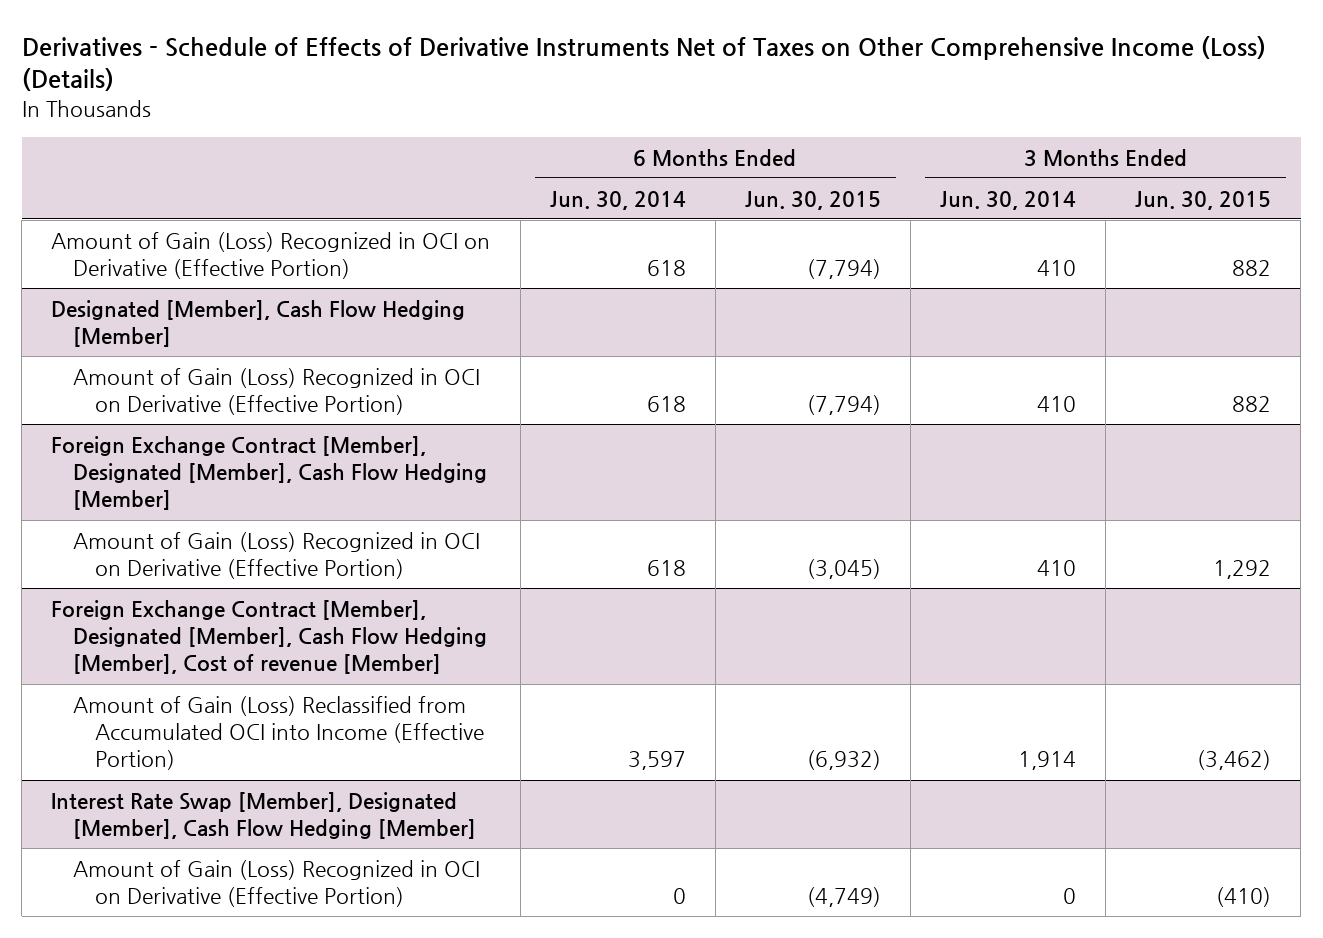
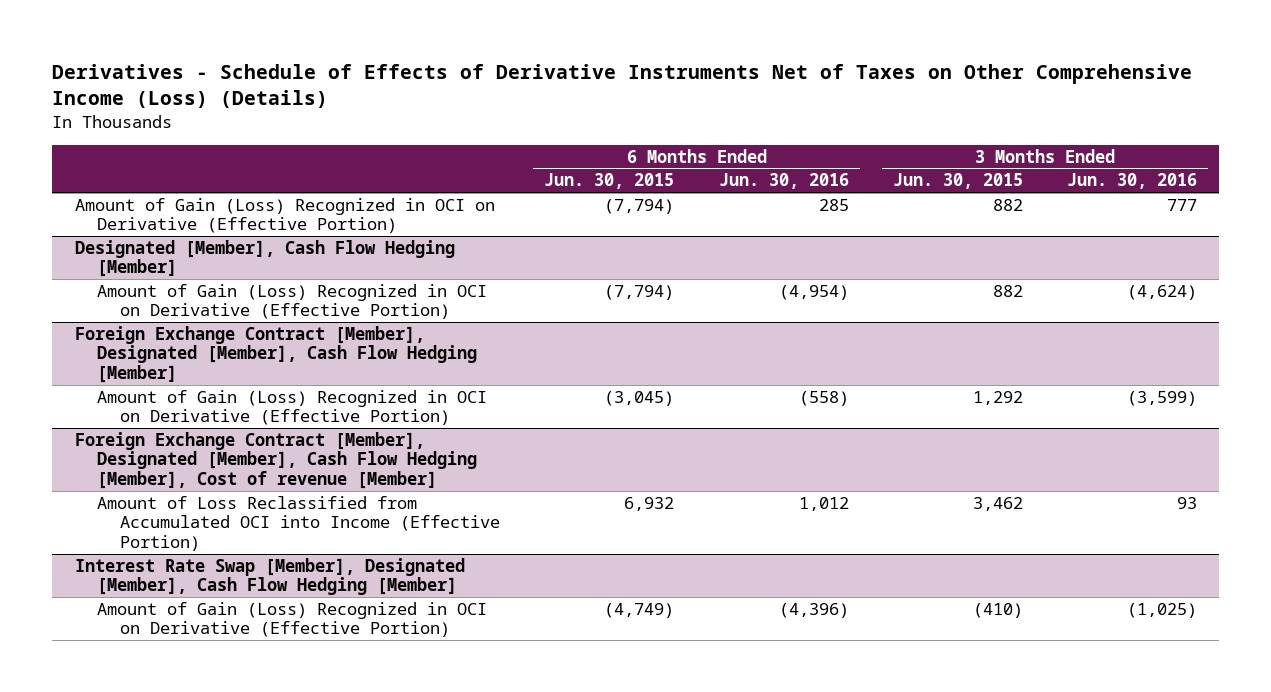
[549,190,686,210] Jun. 30, 2014 -> none
[940,190,1077,210] Jun. 30, 2014 -> none
none -> [718,173,849,190] Jun. 30, 2016
none -> [1066,173,1197,190] Jun. 30, 2016
[73,695,484,771] Amount of Gain (Loss) Reclassified from Accumulated OCI into Income (Effective Portion) -> [97,495,501,551] Amount of Loss Reclassified from Accumulated OCI into Income (Effective Portion)
[806,750,881,771] (6,932) -> [624,496,675,511] 6,932
[1197,750,1272,771] (3,462) -> [972,496,1023,511] 3,462

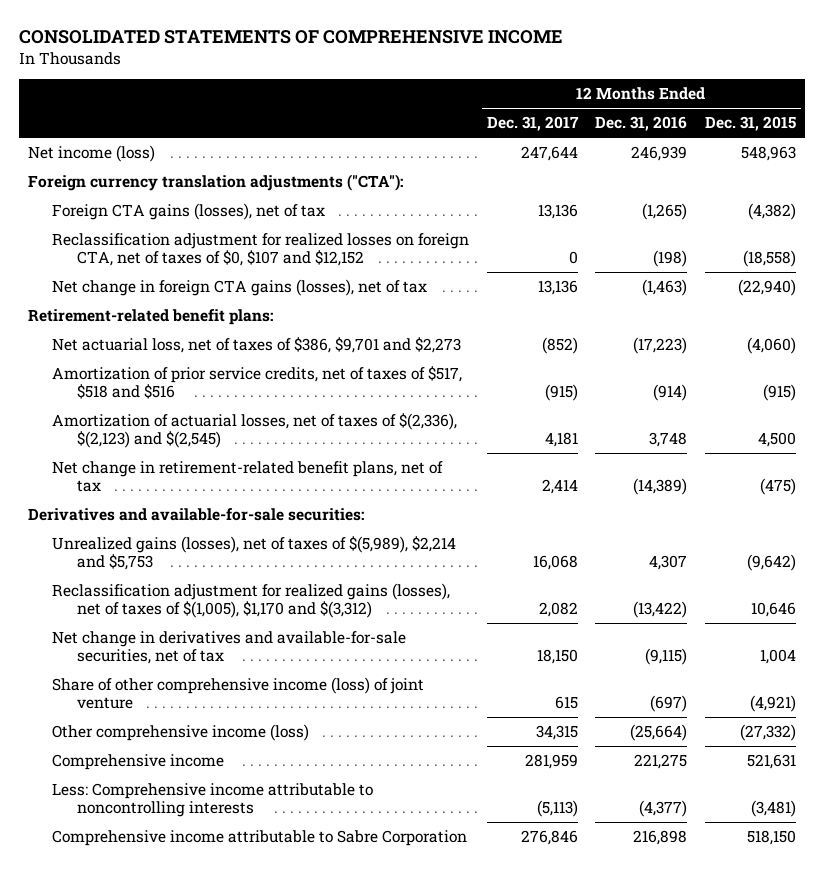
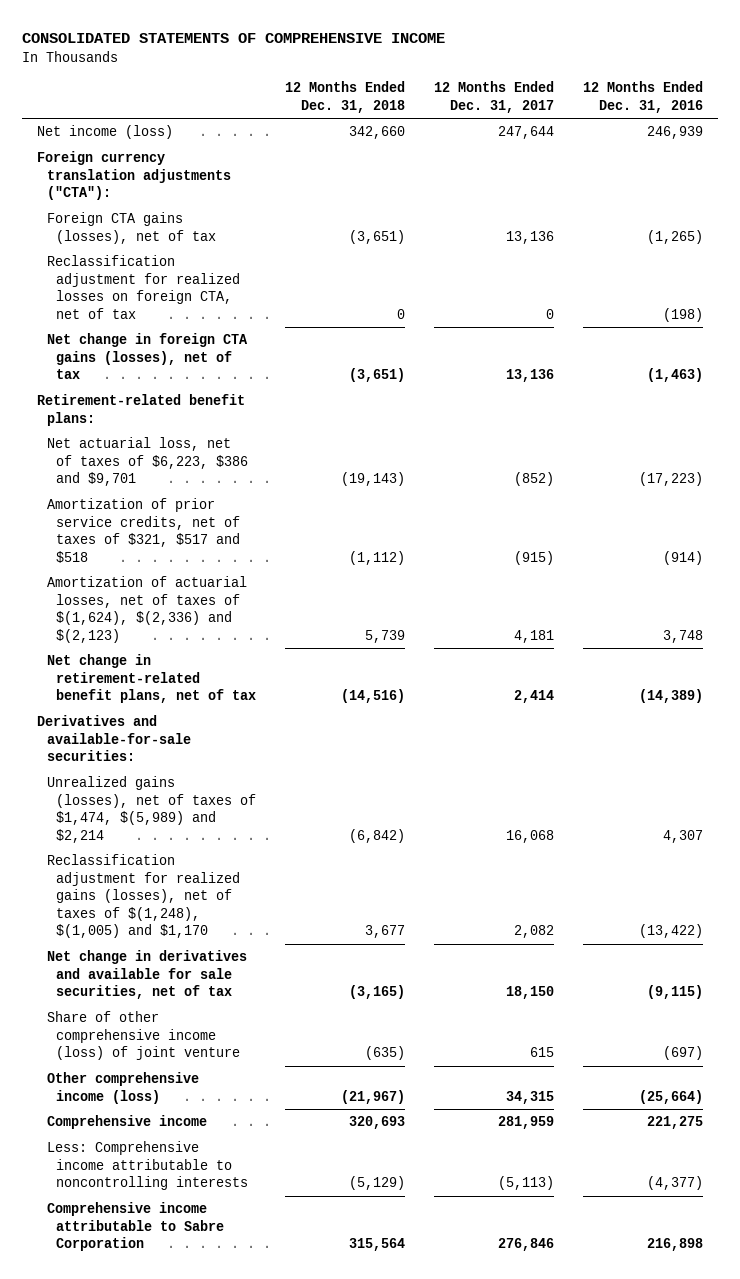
[705,116,797,132] Dec. 31, 2015 -> none
none -> [285,81,406,113] 12 Months Ended Dec. 31, 2018
[52,233,470,267] Reclassification adjustment for realized losses on foreign CTA, net of taxes of $0, $107 and $12,152 -> [46,255,241,319] Reclassification adjustment for realized losses on foreign CTA, net of tax
[52,337,462,354] Net actuarial loss, net of taxes of $386, $9,701 and $2,273 -> [46,437,249,487] Net actuarial loss, net of taxes of $6,223, $386 and $9,701
[52,366,463,400] Amortization of prior service credits, net of taxes of $517, $518 and $516 -> [46,498,241,563] Amortization of prior service credits, net of taxes of $321, $517 and $518
[52,413,458,449] Amortization of actuarial losses, net of taxes of $(2,336), $(2,123) and $(2,545) -> [46,576,247,643] Amortization of actuarial losses, net of taxes of $(1,624), $(2,336) and $(2,123)
[52,536,457,571] Unrealized gains (losses), net of taxes of $(5,989), $2,214 and $5,753 -> [46,776,257,843] Unrealized gains (losses), net of taxes of $1,474, $(5,989) and $2,214
[52,583,451,619] Reclassification adjustment for realized gains (losses), net of taxes of $(1,005), $1,170 and $(3,312) -> [46,854,241,939] Reclassification adjustment for realized gains (losses), net of taxes of $(1,248), $(1,005) and $1,170
[52,631,407,665] Net change in derivatives and available-for-sale securities, net of tax -> [46,950,247,1000] Net change in derivatives and available for sale securities, net of tax

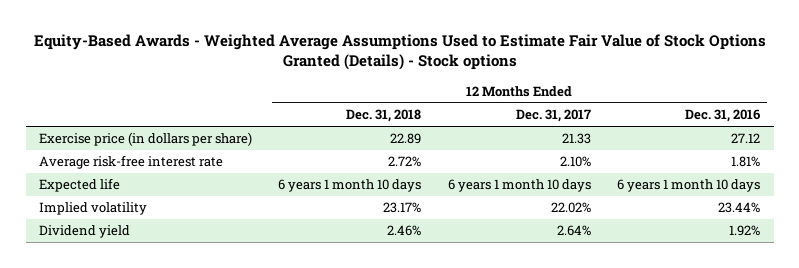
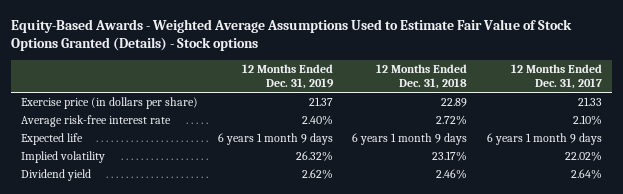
[685,109,761,123] Dec. 31, 2016 -> none
none -> [241,64,334,90] 12 Months Ended Dec. 31, 2019
[278,179,422,193] 6 years 1 month 10 days -> [352,132,468,145] 6 years 1 month 9 days
[447,179,591,193] 6 years 1 month 10 days -> [486,132,602,145] 6 years 1 month 9 days

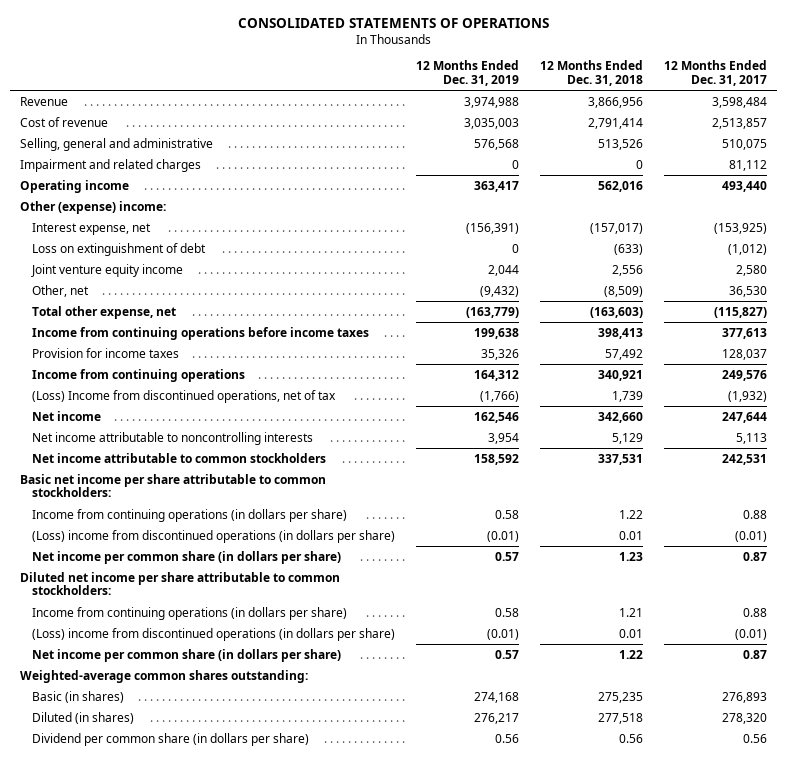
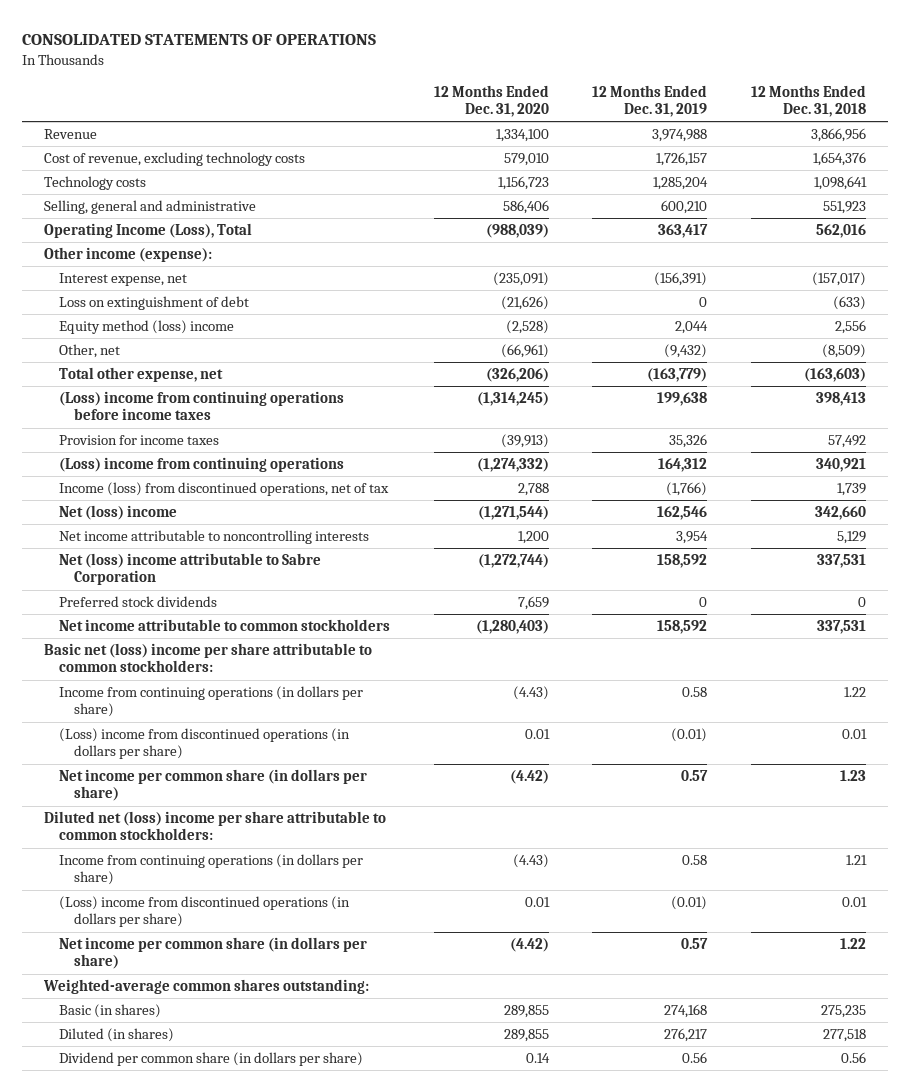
[663,60,767,87] 12 Months Ended Dec. 31, 2017 -> none
none -> [433,84,549,118] 12 Months Ended Dec. 31, 2020
[20,158,202,172] Impairment and related charges -> none
[20,116,109,127] Cost of revenue -> [44,152,306,167] Cost of revenue, excluding technology costs
[463,117,519,129] 3,035,003 -> [656,152,708,167] 1,726,157
[587,117,643,129] 2,791,414 -> [812,152,866,167] 1,654,376
none -> [44,176,147,191] Technology costs
[473,138,519,150] 576,568 -> [661,200,708,215] 600,210
[597,138,643,150] 513,526 -> [822,201,866,215] 551,923
[20,179,130,193] Operating income -> [44,223,253,239] Operating Income (Loss), Total
[20,200,167,214] Other (expense) income: -> [44,247,213,263] Other income (expense):
[30,263,183,277] Joint venture equity income -> [58,320,234,335] Equity method (loss) income
[31,326,369,340] Income from continuing operations before income taxes -> [58,391,344,421] (Loss) income from continuing operations before income taxes
[31,368,245,382] Income from continuing operations -> [58,457,344,473] (Loss) income from continuing operations
[31,389,336,403] (Loss) Income from discontinued operations, net of tax -> [58,482,389,497] Income (loss) from discontinued operations, net of tax
[31,410,101,421] Net income -> [58,505,177,521] Net (loss) income
none -> [58,553,321,586] Net (loss) income attributable to Sabre Corporation
none -> [58,596,217,608] Preferred stock dividends
[20,473,327,498] Basic net income per share attributable to common stockholders: -> [44,643,373,673] Basic net (loss) income per share attributable to common stockholders:
[20,571,341,596] Diluted net income per share attributable to common stockholders: -> [44,811,387,841] Diluted net (loss) income per share attributable to common stockholders:

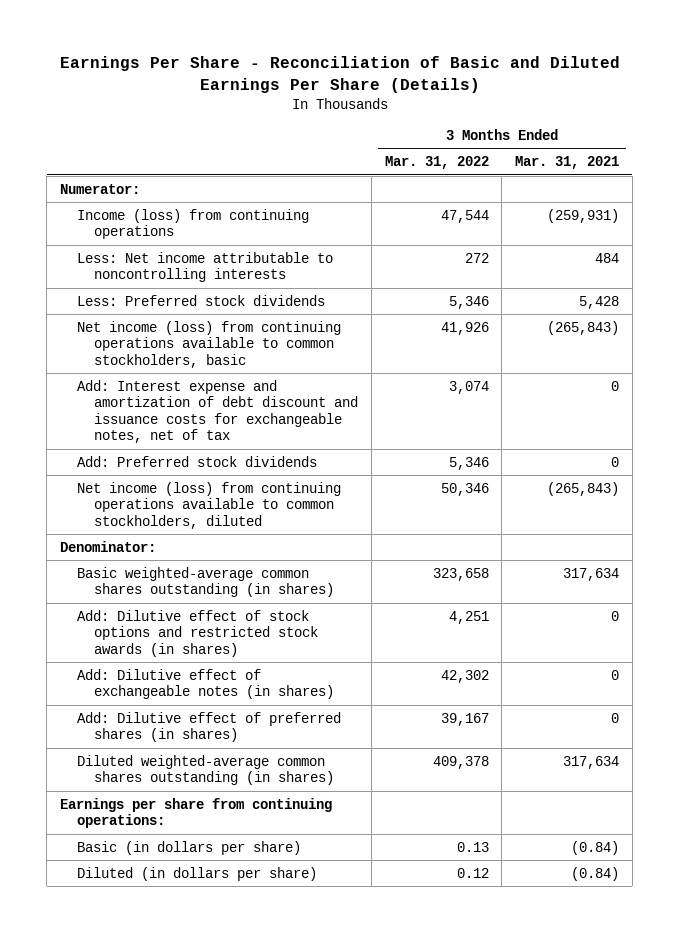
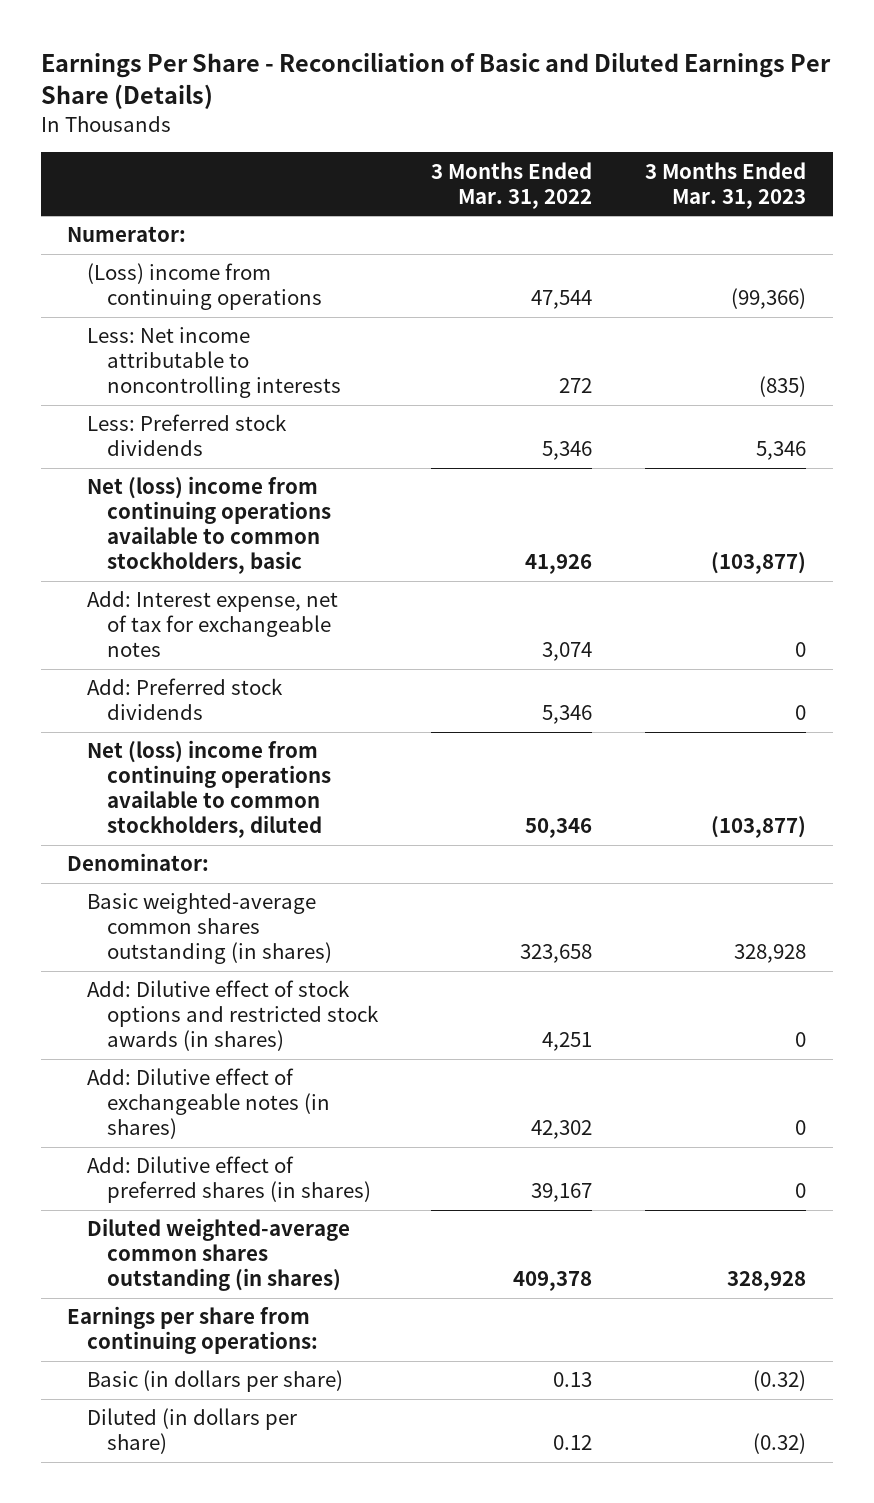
[515,156,620,170] Mar. 31, 2021 -> none
none -> [645,161,807,209] 3 Months Ended Mar. 31, 2023
[77,208,310,240] Income (loss) from continuing operations -> [86,263,322,311] (Loss) income from continuing operations
[77,320,342,368] Net income (loss) from continuing operations available to common stockholders, basic -> [86,476,331,575] Net (loss) income from continuing operations available to common stockholders, basic
[77,379,359,444] Add: Interest expense and amortization of debt discount and issuance costs for exchangeable notes, net of tax -> [86,591,338,658] Add: Interest expense, net of tax for exchangeable notes
[77,481,342,529] Net income (loss) from continuing operations available to common stockholders, diluted -> [86,740,331,839] Net (loss) income from continuing operations available to common stockholders, diluted

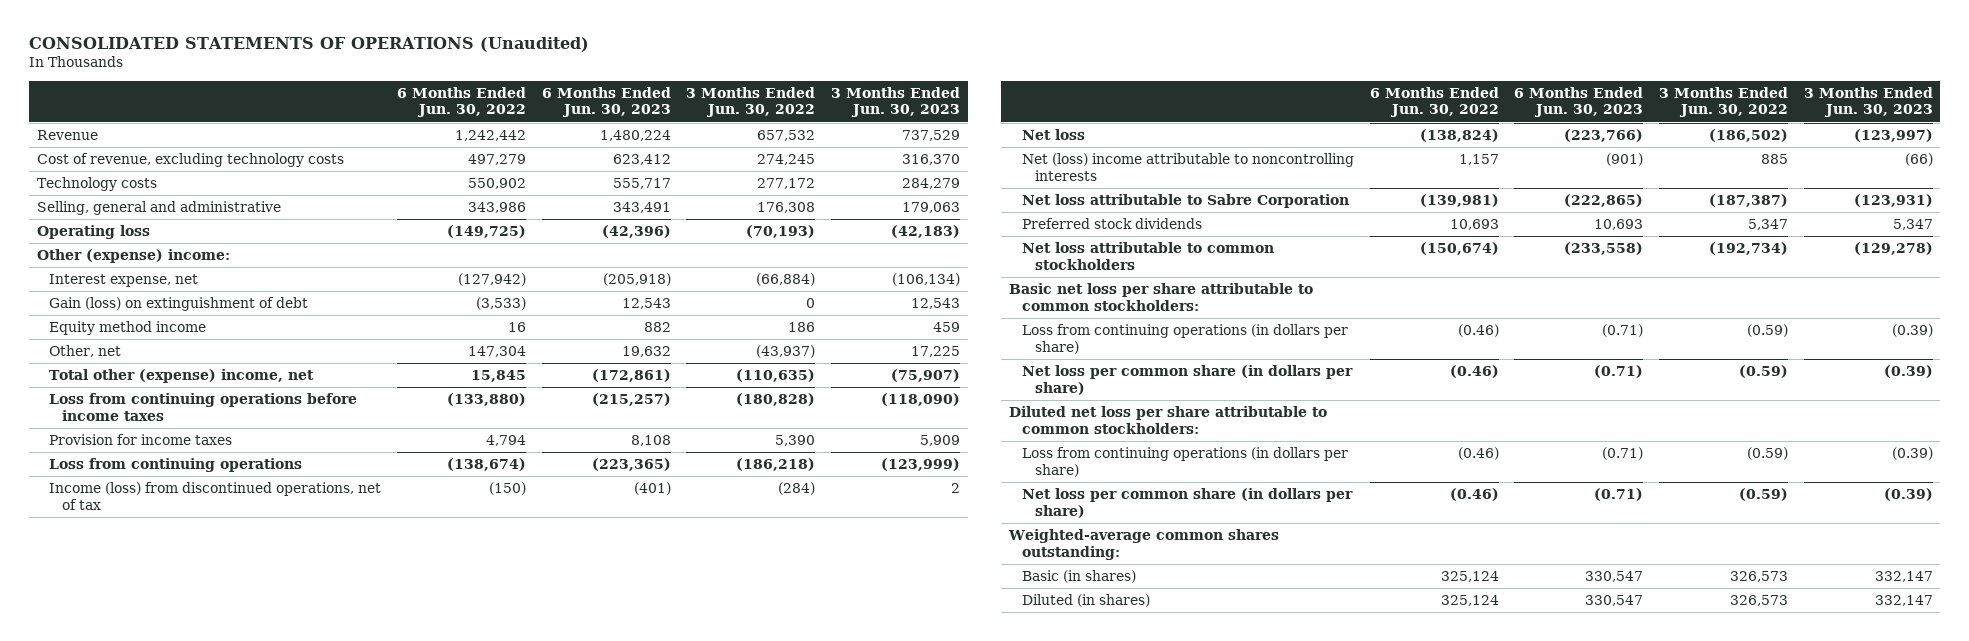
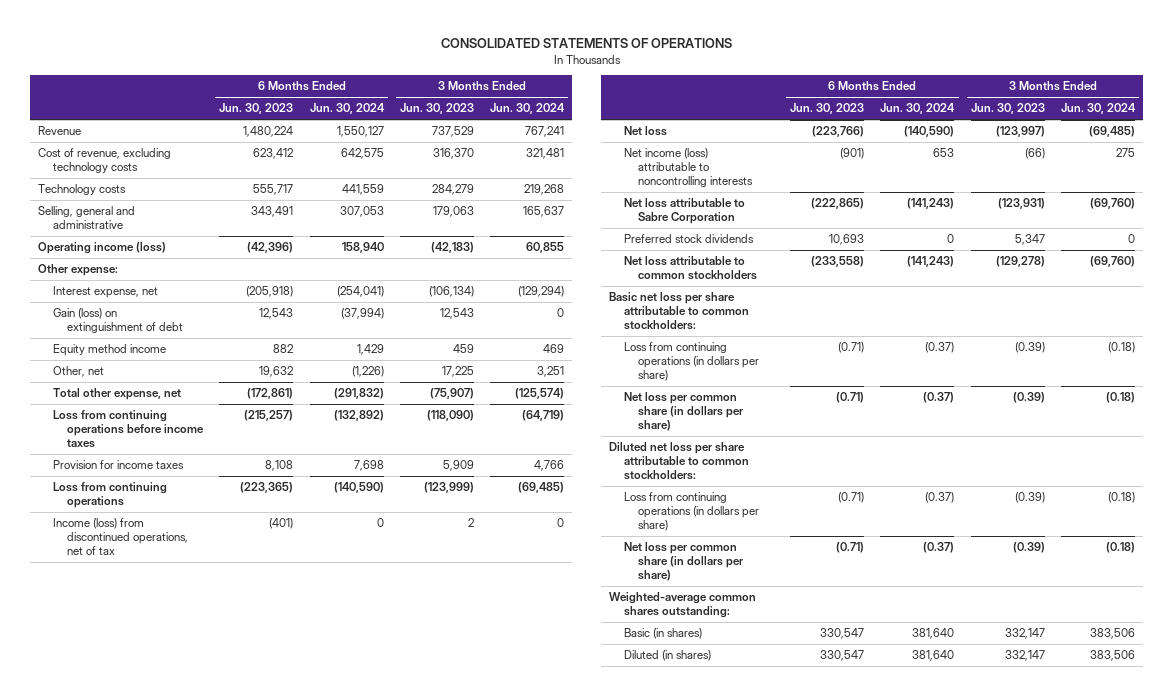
[28,37,589,53] CONSOLIDATED STATEMENTS OF OPERATIONS (Unaudited) -> [440,38,732,49] CONSOLIDATED STATEMENTS OF OPERATIONS
[397,86,527,118] 6 Months Ended Jun. 30, 2022 -> none
[686,86,816,118] 3 Months Ended Jun. 30, 2022 -> none
none -> [309,103,385,115] Jun. 30, 2024
none -> [490,103,566,115] Jun. 30, 2024
[36,224,150,239] Operating loss -> [38,242,167,255] Operating income (loss)
[36,248,230,263] Other (expense) income: -> [38,264,119,277] Other expense:
[49,368,315,383] Total other (expense) income, net -> [52,388,181,401] Total other expense, net
[1021,152,1354,181] Net (loss) income attributable to noncontrolling interests -> [623,148,753,188] Net income (loss) attributable to noncontrolling interests

